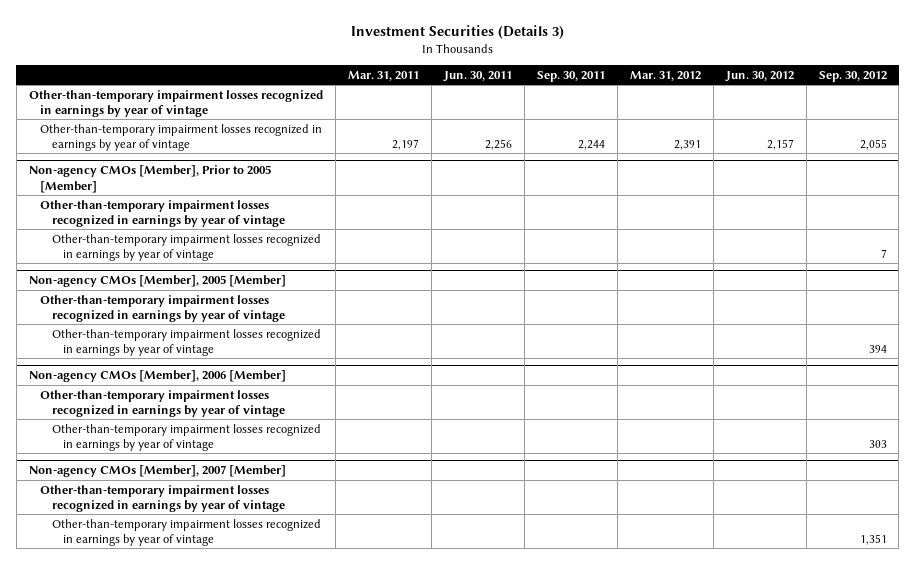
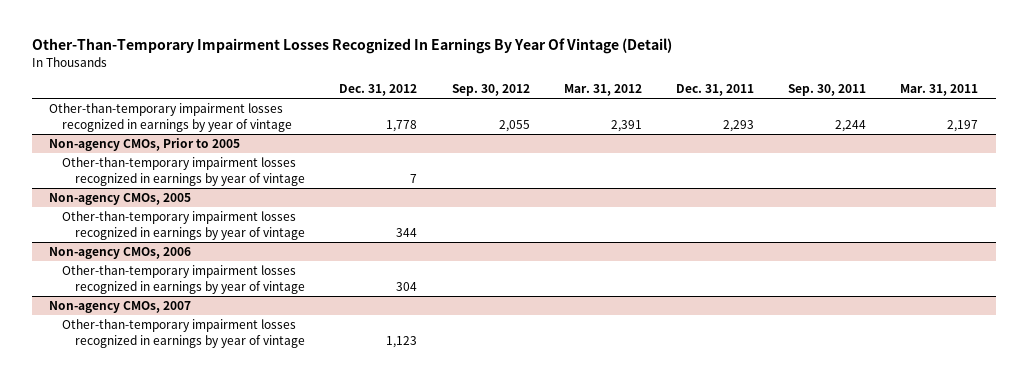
[350,24,564,39] Investment Securities (Details 3) -> [31,38,672,55] Other-Than-Temporary Impairment Losses Recognized In Earnings By Year Of Vintage (Detail)
[442,70,512,82] Jun. 30, 2011 -> none
[724,70,794,82] Jun. 30, 2012 -> none
none -> [339,84,418,97] Dec. 31, 2012
none -> [676,84,755,97] Dec. 31, 2011
[28,89,323,117] Other-than-temporary impairment losses recognized in earnings by year of vintage -> none
[28,165,271,193] Non-agency CMOs [Member], Prior to 2005 [Member] -> [48,137,240,151] Non-agency CMOs, Prior to 2005
[51,233,321,261] Other-than-temporary impairment losses recognized in earnings by year of vintage -> none
[28,275,286,288] Non-agency CMOs [Member], 2005 [Member] -> [48,192,191,205] Non-agency CMOs, 2005
[51,328,321,356] Other-than-temporary impairment losses recognized in earnings by year of vintage -> none
[28,370,286,383] Non-agency CMOs [Member], 2006 [Member] -> [48,246,191,259] Non-agency CMOs, 2006
[51,423,321,451] Other-than-temporary impairment losses recognized in earnings by year of vintage -> none
[28,465,286,478] Non-agency CMOs [Member], 2007 [Member] -> [48,300,191,313] Non-agency CMOs, 2007
[51,518,321,546] Other-than-temporary impairment losses recognized in earnings by year of vintage -> none

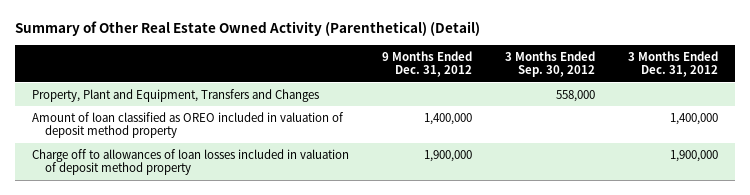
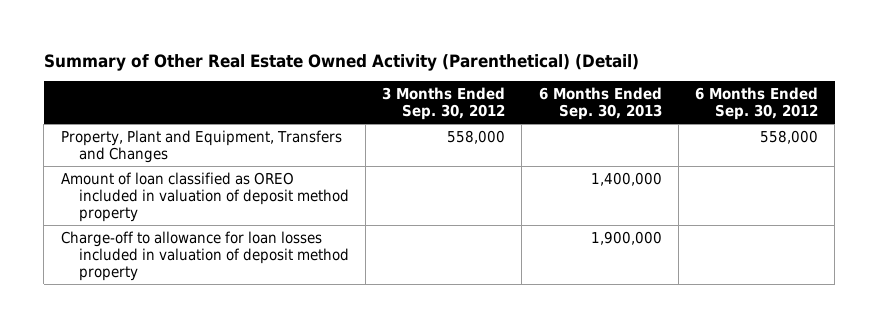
[382,50,473,78] 9 Months Ended Dec. 31, 2012 -> none
[628,50,719,78] 3 Months Ended Dec. 31, 2012 -> none
none -> [538,87,662,121] 6 Months Ended Sep. 30, 2013
none -> [695,87,819,121] 6 Months Ended Sep. 30, 2012
[31,148,349,176] Charge off to allowances of loan losses included in valuation of deposit method property -> [60,230,349,281] Charge-off to allowance for loan losses included in valuation of deposit method property

